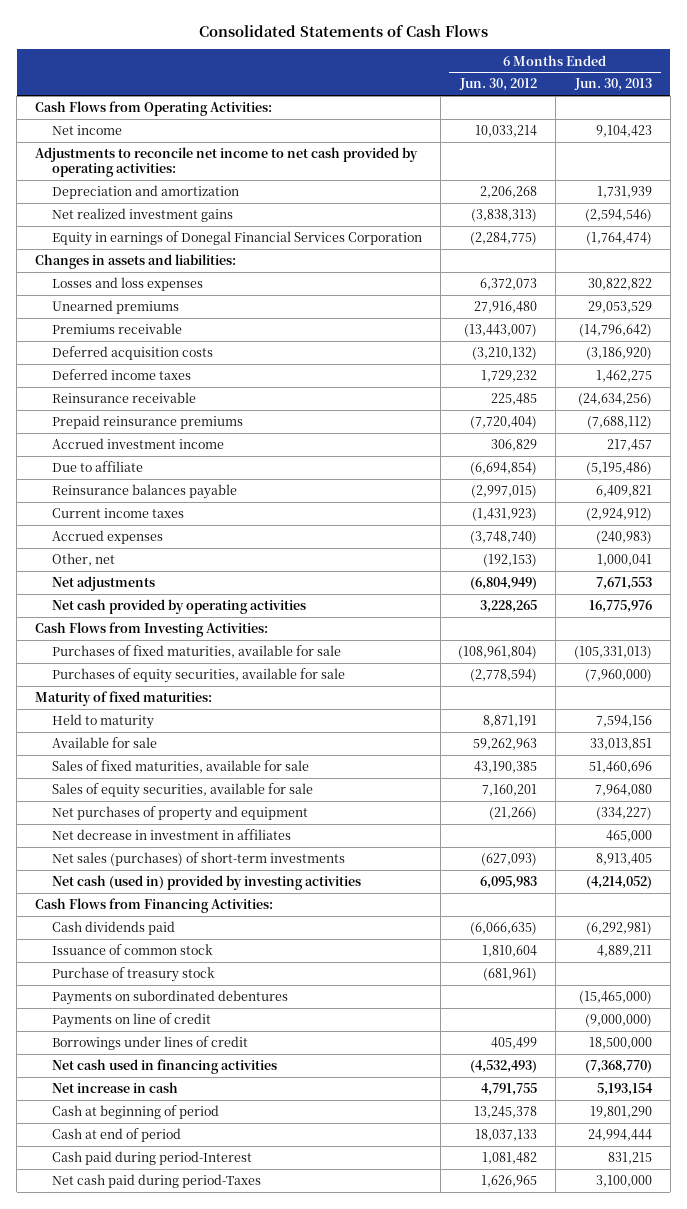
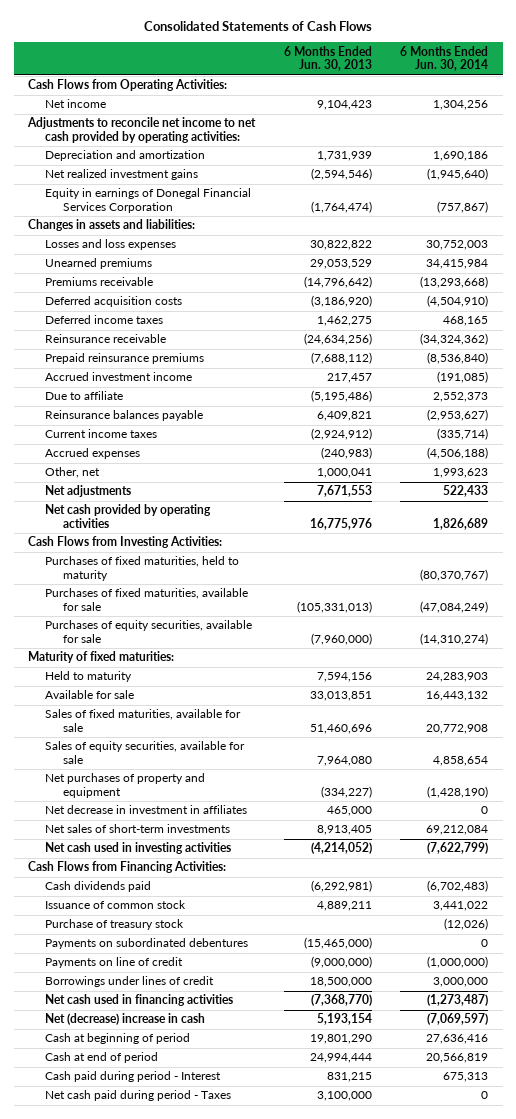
[459,78,538,92] Jun. 30, 2012 -> none
none -> [400,45,489,72] 6 Months Ended Jun. 30, 2014
none -> [45,556,240,582] Purchases of fixed maturities, held to maturity
[51,852,345,867] Net sales (purchases) of short-term investments -> [45,824,231,834] Net sales of short-term investments
[51,875,361,891] Net cash (used in) provided by investing activities -> [45,842,232,855] Net cash used in investing activities
[51,1082,178,1094] Net increase in cash -> [45,1013,206,1026] Net (decrease) increase in cash
[51,1151,252,1166] Cash paid during period-Interest -> [45,1071,222,1083] Cash paid during period - Interest
[51,1174,261,1189] Net cash paid during period-Taxes -> [45,1090,232,1102] Net cash paid during period - Taxes

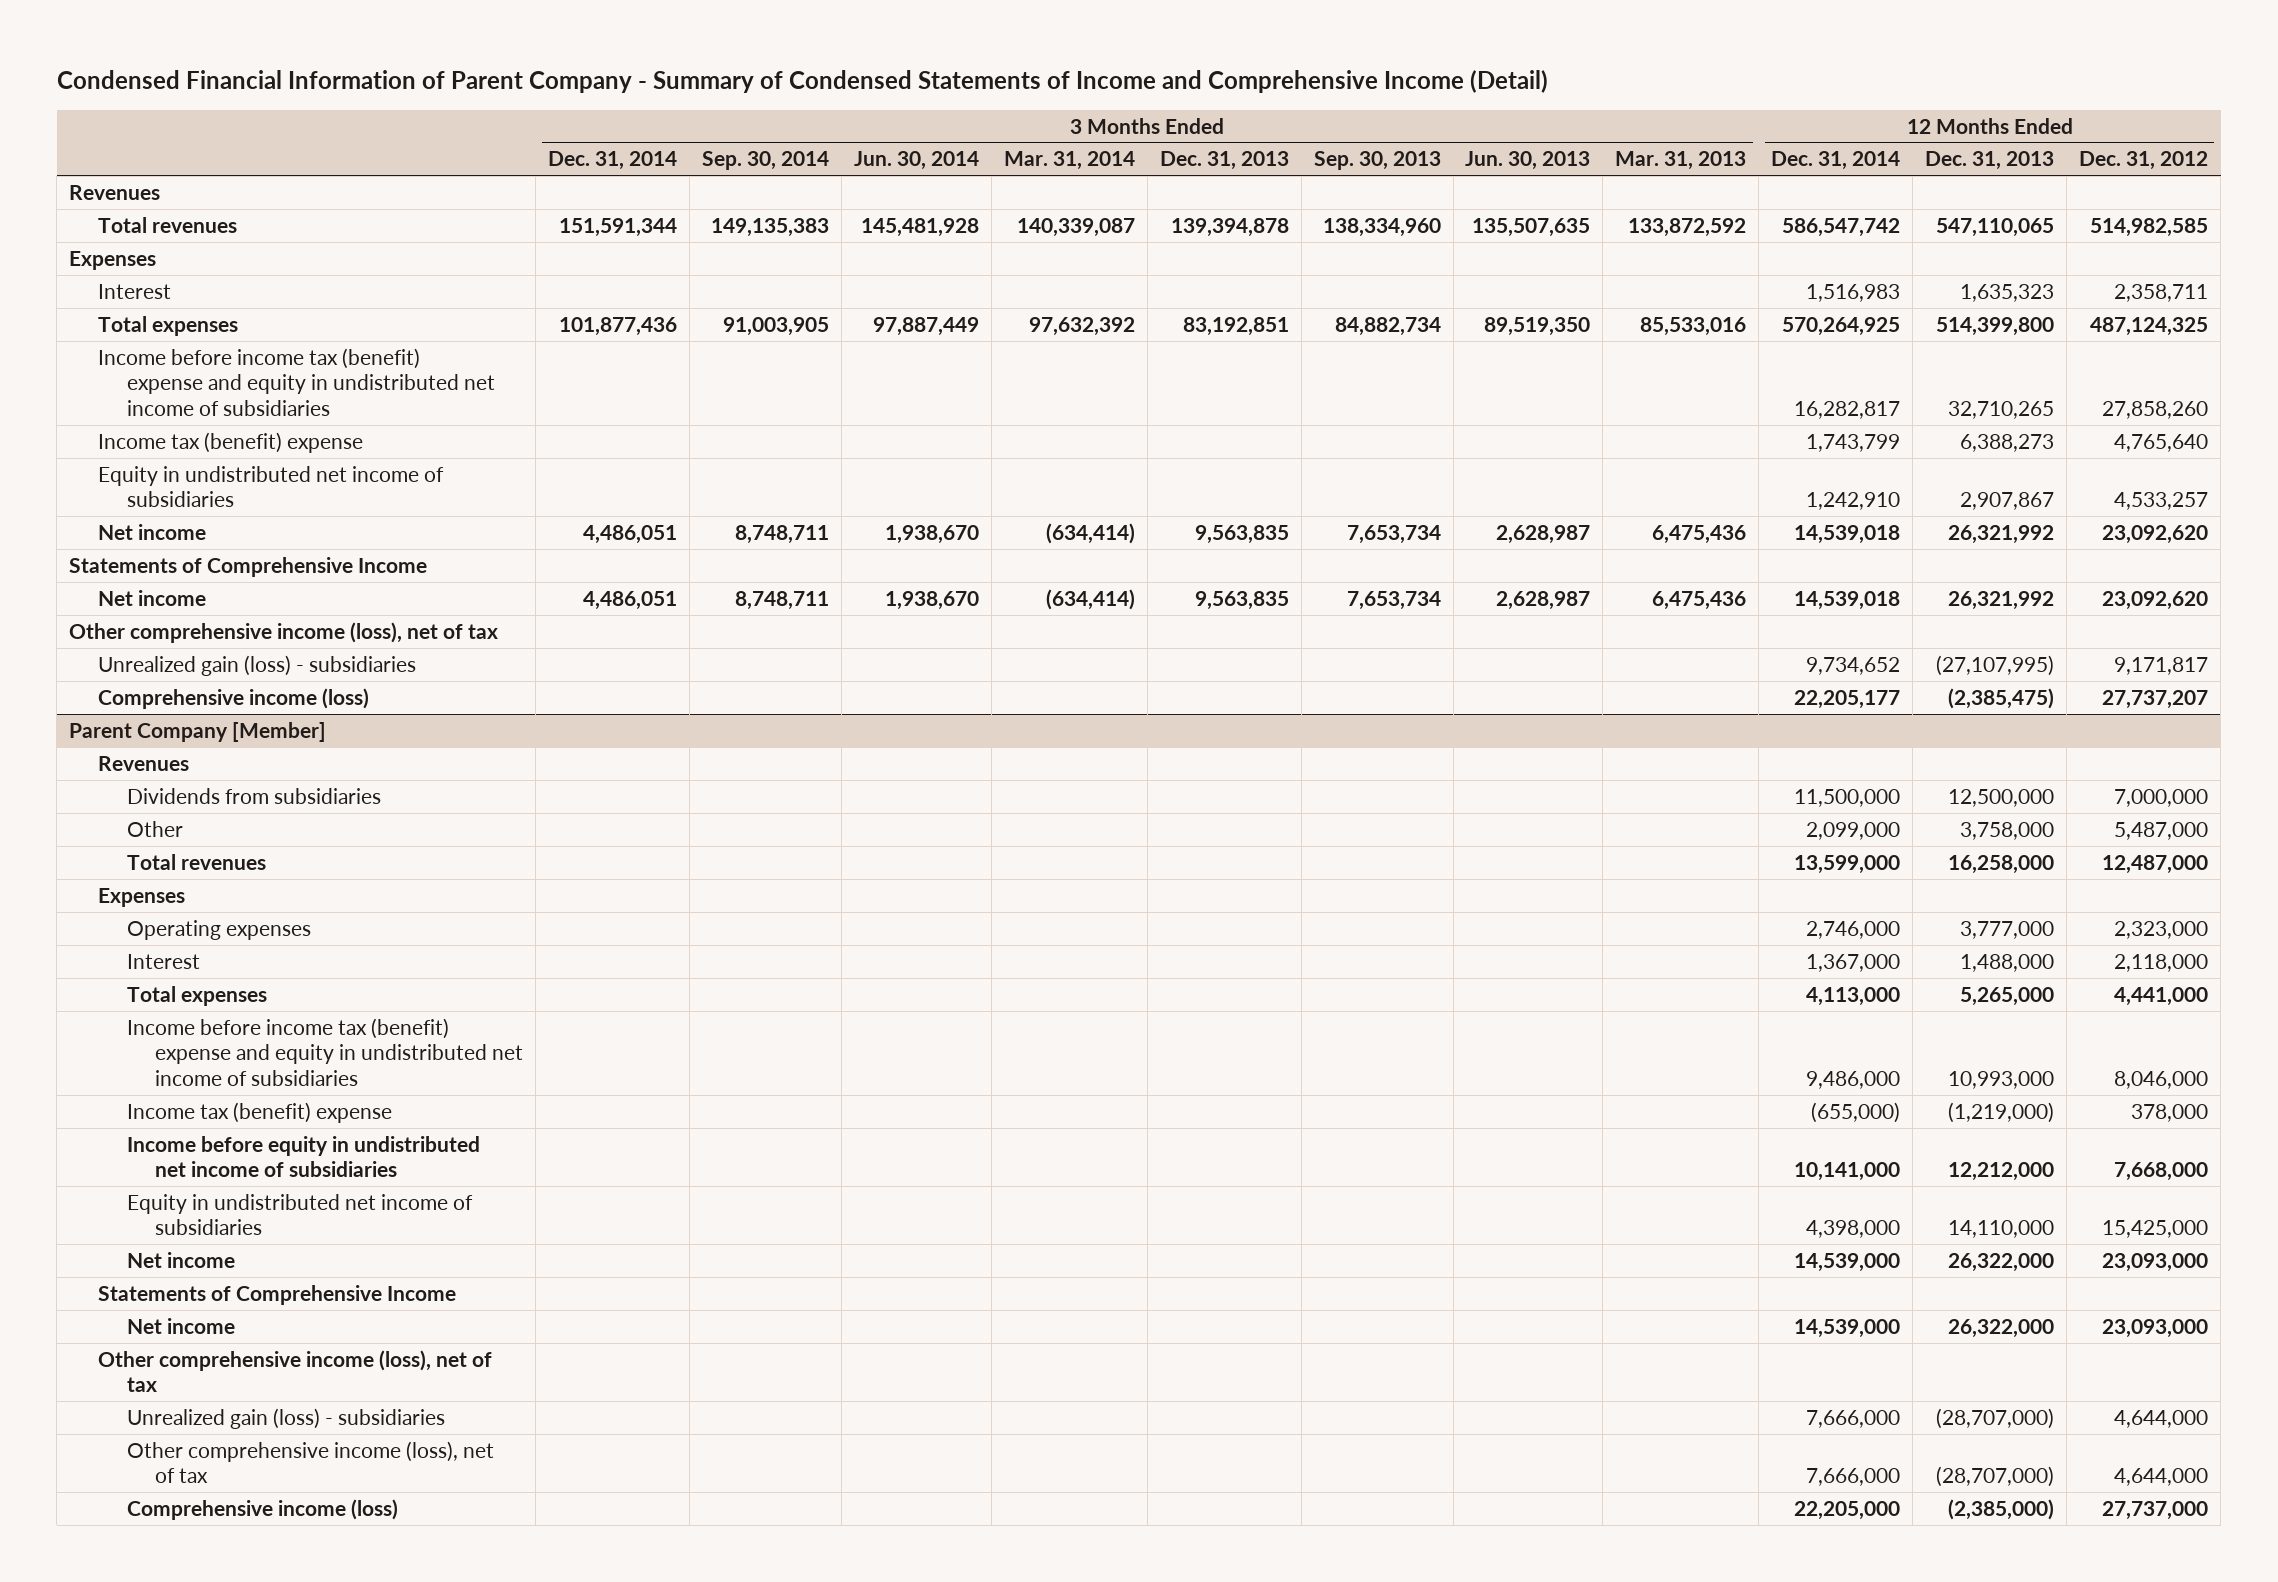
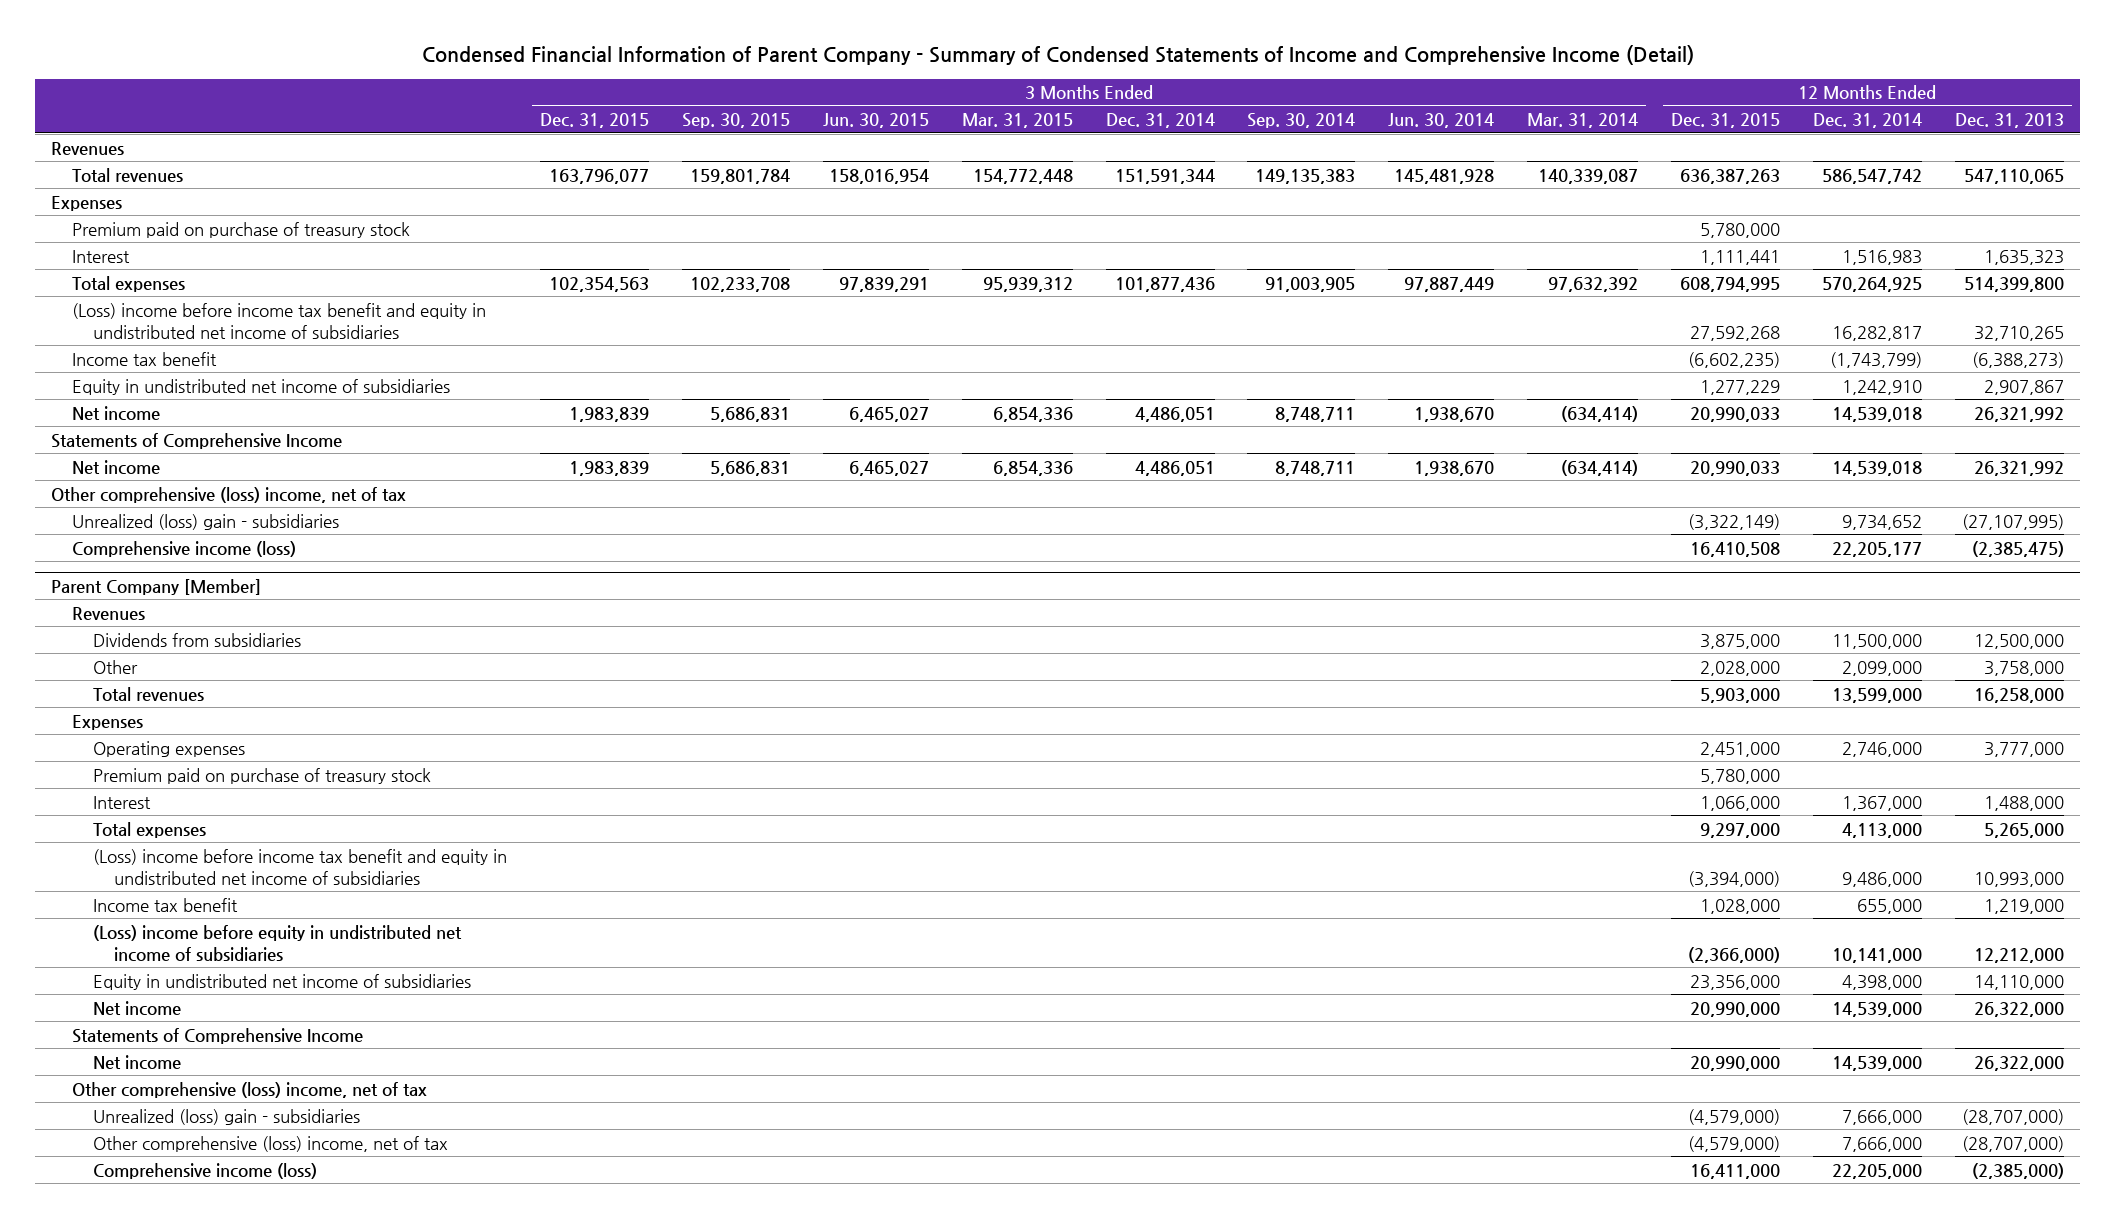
[1159,151,1289,171] Dec. 31, 2013 -> none
[1313,151,1441,171] Sep. 30, 2013 -> none
[1465,151,1591,171] Jun. 30, 2013 -> none
[1615,151,1747,171] Mar. 31, 2013 -> none
[2079,151,2209,171] Dec. 31, 2012 -> none
none -> [539,113,649,129] Dec. 31, 2015
none -> [681,113,790,129] Sep. 30, 2015
none -> [822,113,929,129] Jun. 30, 2015
none -> [961,113,1073,129] Mar. 31, 2015
none -> [1671,113,1781,129] Dec. 31, 2015
none -> [72,221,411,238] Premium paid on purchase of treasury stock
[97,347,495,416] Income before income tax (benefit) expense and equity in undistributed net income of subsidiaries -> [72,302,487,339] (Loss) income before income tax benefit and equity in undistributed net income of subsidiaries
[97,431,363,453] Income tax (benefit) expense -> [72,351,218,366] Income tax benefit
[1806,433,1901,452] 1,743,799 -> [1829,351,1922,368] (1,743,799)
[1960,433,2055,452] 6,388,273 -> [1971,351,2064,368] (6,388,273)
[69,621,499,643] Other comprehensive income (loss), net of tax -> [51,486,407,503] Other comprehensive (loss) income, net of tax
[97,654,416,676] Unrealized gain (loss) - subsidiaries -> [72,513,340,530] Unrealized (loss) gain - subsidiaries
none -> [93,767,432,784] Premium paid on purchase of treasury stock
[126,1017,524,1086] Income before income tax (benefit) expense and equity in undistributed net income of subsidiaries -> [93,848,508,885] (Loss) income before income tax benefit and equity in undistributed net income of subsidiaries
[126,1101,392,1123] Income tax (benefit) expense -> [93,897,239,912] Income tax benefit
[1811,1101,1901,1123] (655,000) -> [1856,898,1922,914] 655,000
[1948,1101,2055,1123] (1,219,000) -> [1983,898,2064,914] 1,219,000
[126,1135,480,1178] Income before equity in undistributed net income of subsidiaries -> [93,924,463,962] (Loss) income before equity in undistributed net income of subsidiaries
[97,1349,492,1393] Other comprehensive income (loss), net of tax -> [72,1081,428,1098] Other comprehensive (loss) income, net of tax
[126,1407,445,1429] Unrealized gain (loss) - subsidiaries -> [93,1108,361,1125] Unrealized (loss) gain - subsidiaries
[126,1440,494,1484] Other comprehensive income (loss), net of tax -> [93,1135,449,1152] Other comprehensive (loss) income, net of tax

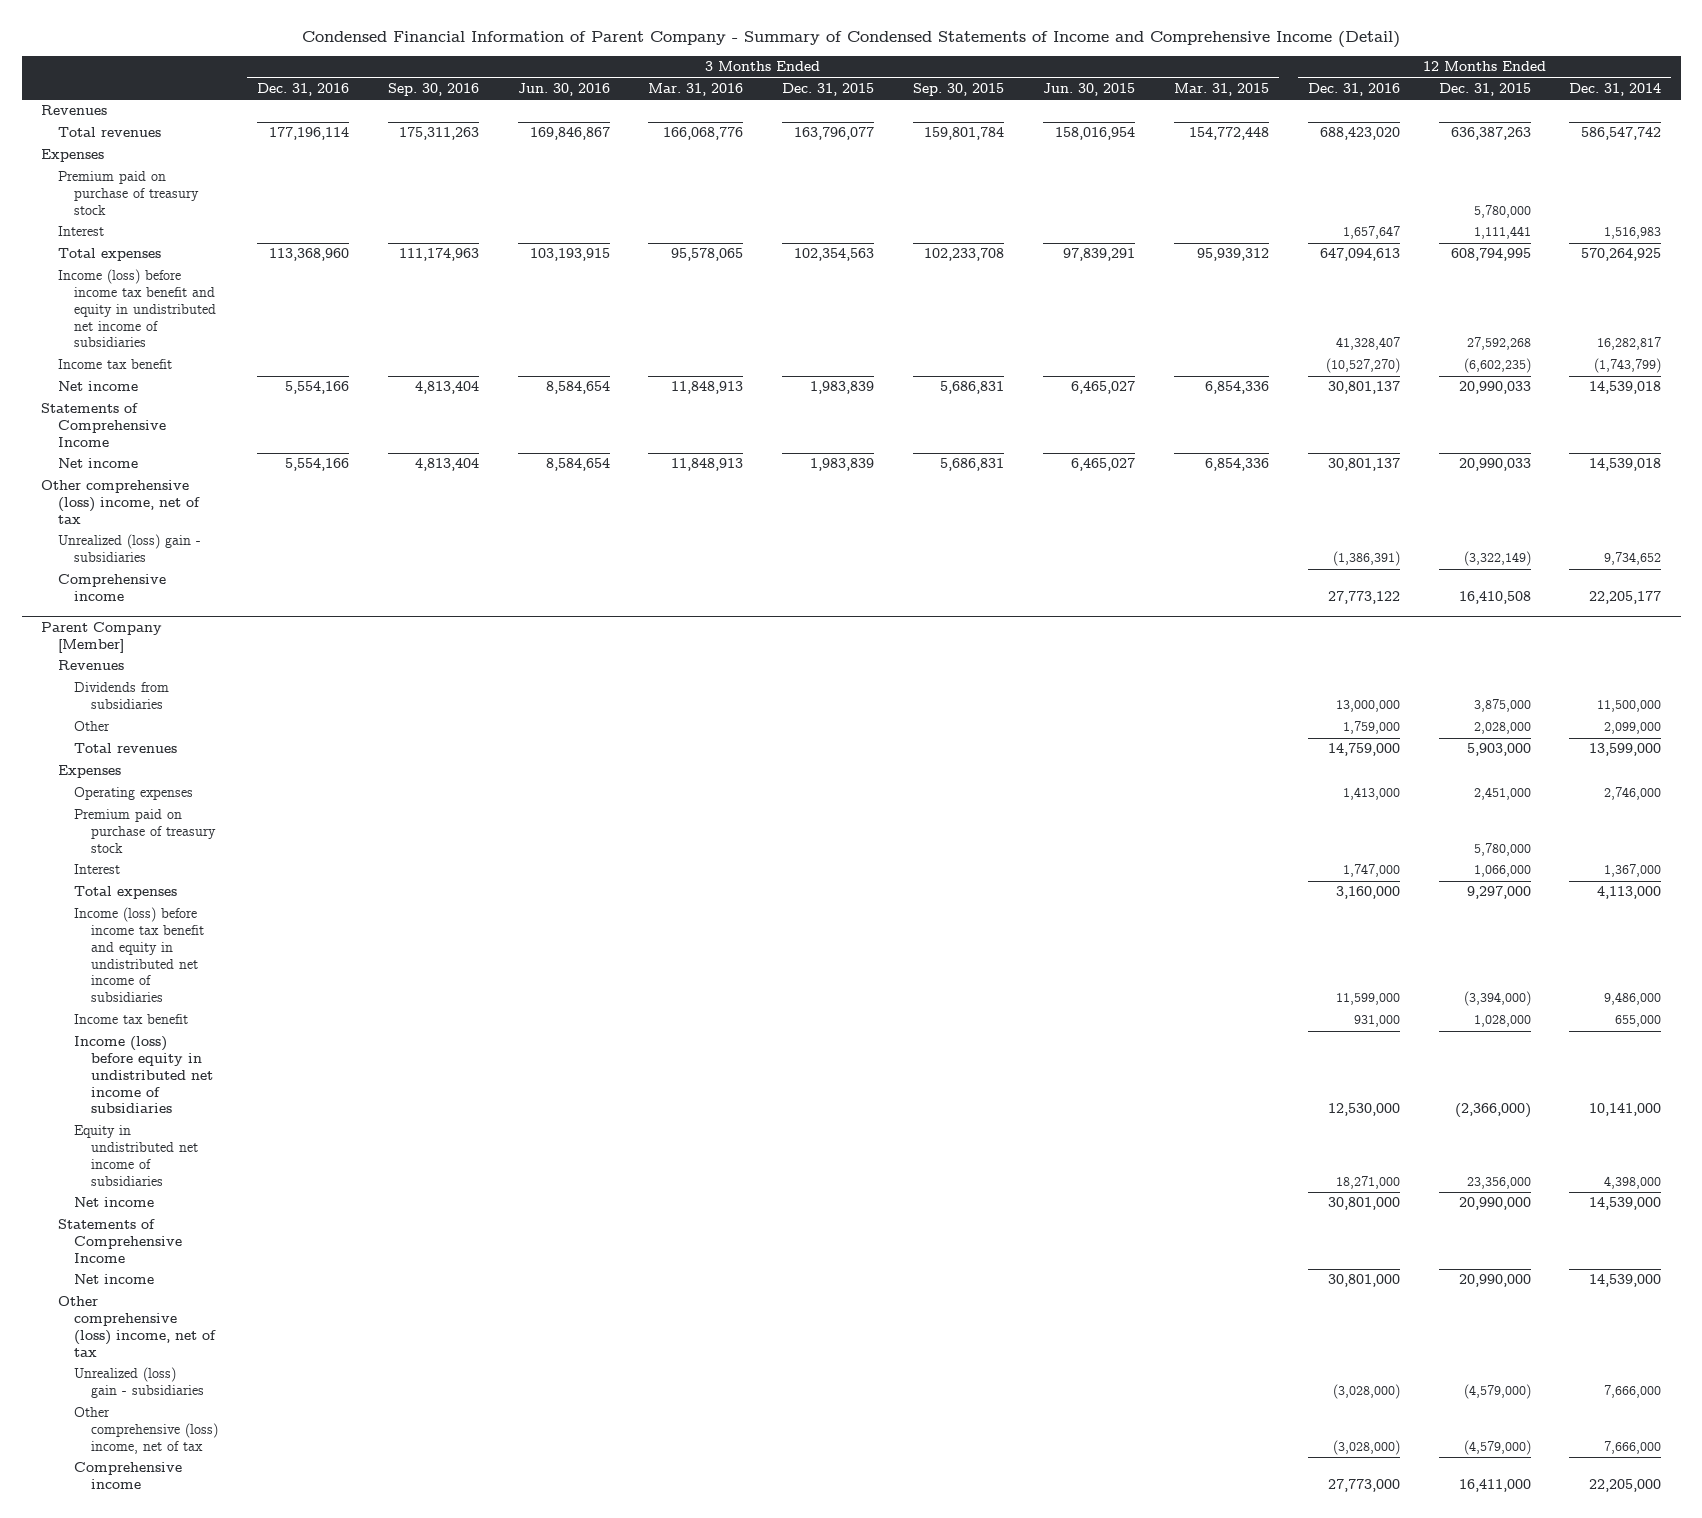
[1105,113,1215,129] Dec. 31, 2014 -> none
[1247,113,1356,129] Sep. 30, 2014 -> none
[1388,113,1495,129] Jun. 30, 2014 -> none
[1527,113,1639,129] Mar. 31, 2014 -> none
[1954,113,2064,129] Dec. 31, 2013 -> none
none -> [256,82,349,96] Dec. 31, 2016
none -> [387,82,479,96] Sep. 30, 2016
none -> [517,82,610,96] Jun. 30, 2016
none -> [648,82,744,96] Mar. 31, 2016
none -> [1307,82,1400,96] Dec. 31, 2016
[72,302,487,339] (Loss) income before income tax benefit and equity in undistributed net income of subsidiaries -> [57,269,217,348] Income (loss) before income tax benefit and equity in undistributed net income of subsidiaries
[72,378,451,395] Equity in undistributed net income of subsidiaries -> none
[72,540,297,557] Comprehensive income (loss) -> [57,574,166,602] Comprehensive income
[93,848,508,885] (Loss) income before income tax benefit and equity in undistributed net income of subsidiaries -> [74,907,204,1003] Income (loss) before income tax benefit and equity in undistributed net income of subsidiaries
[93,924,463,962] (Loss) income before equity in undistributed net income of subsidiaries -> [74,1036,213,1114] Income (loss) before equity in undistributed net income of subsidiaries
[93,1162,318,1179] Comprehensive income (loss) -> [74,1462,183,1490] Comprehensive income

